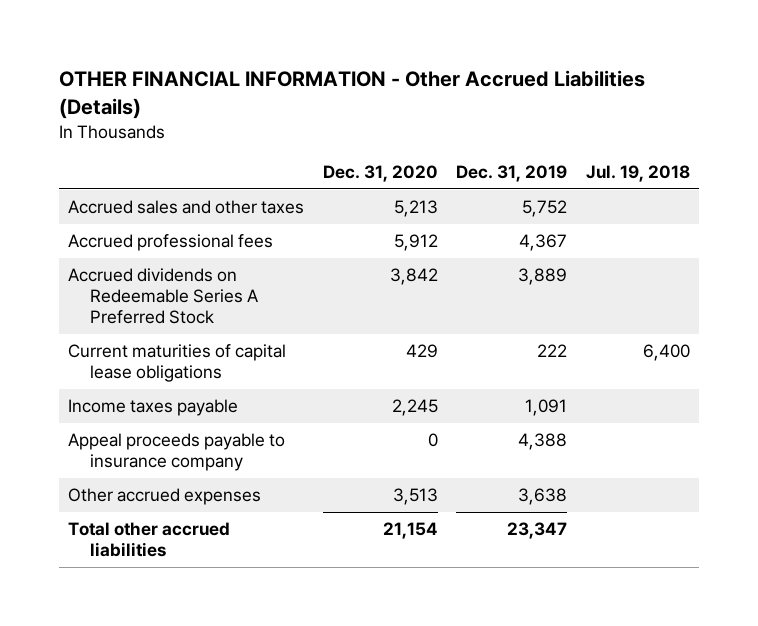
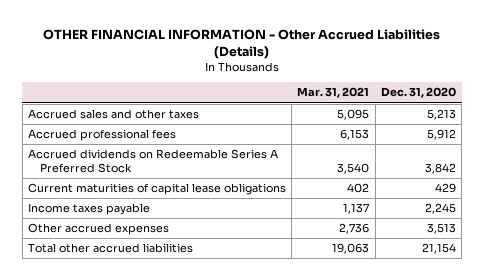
[456,165,568,183] Dec. 31, 2019 -> none
[586,165,691,183] Jul. 19, 2018 -> none
none -> [297,87,370,99] Mar. 31, 2021
[68,433,286,472] Appeal proceeds payable to insurance company -> none

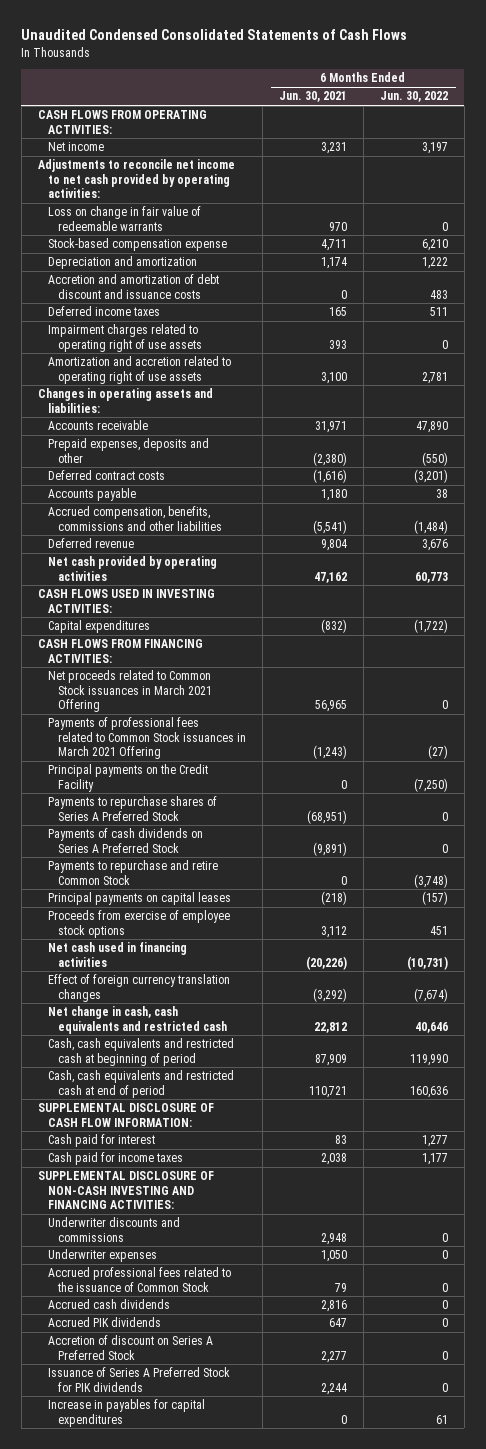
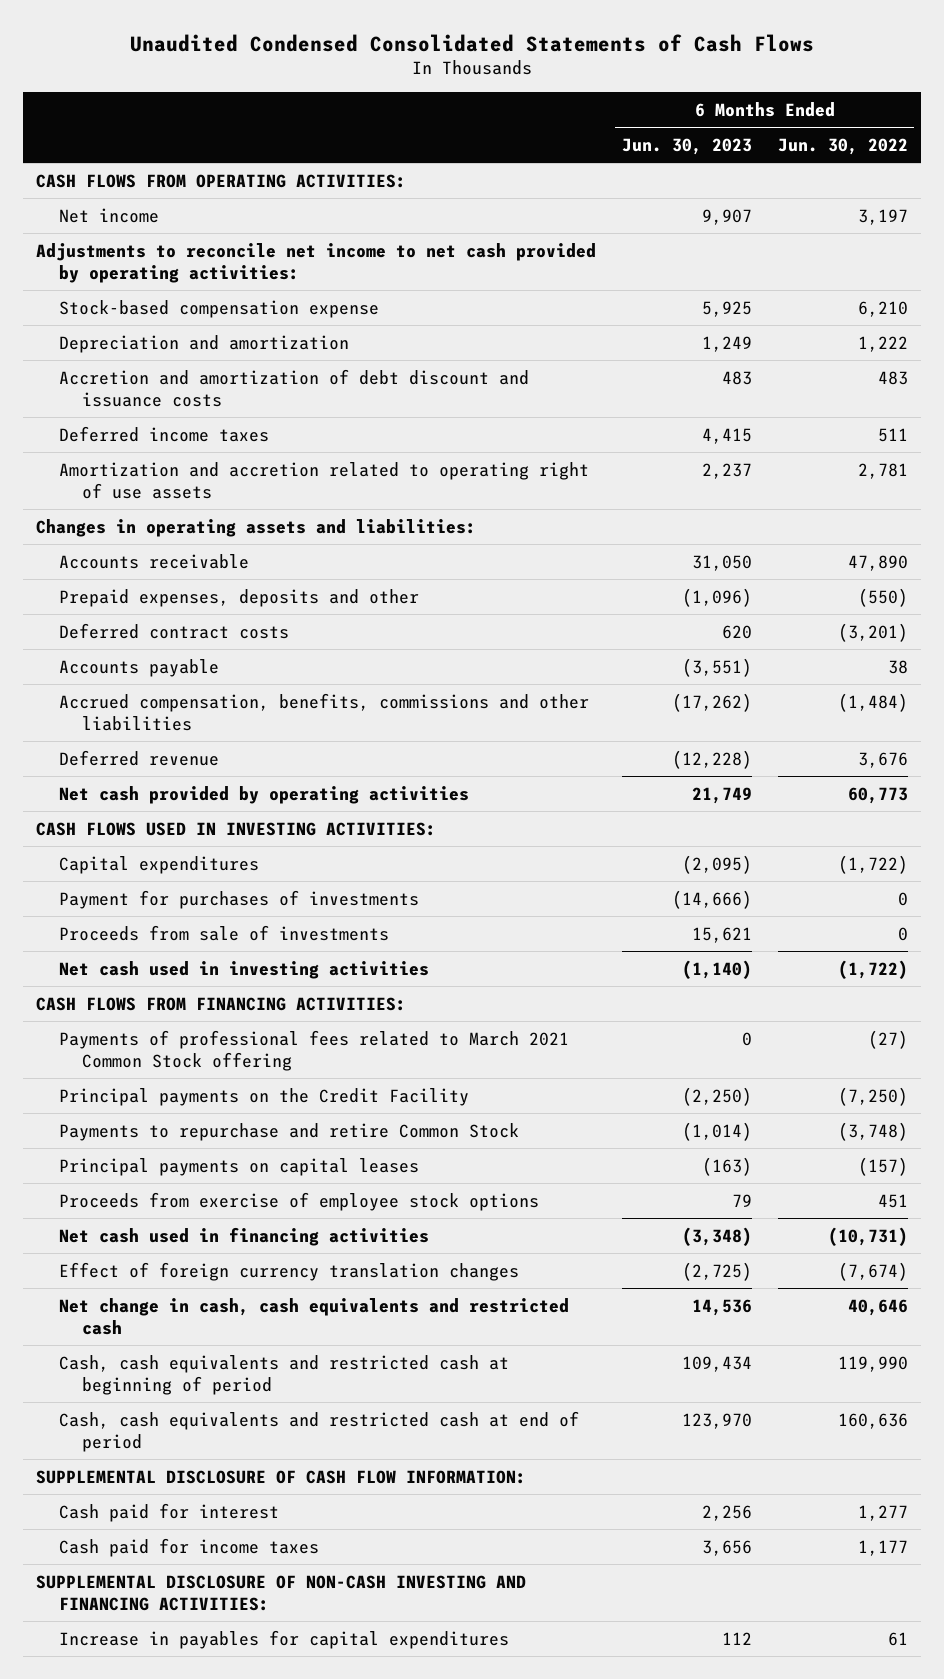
[278,91,347,103] Jun. 30, 2021 -> none
none -> [621,138,752,156] Jun. 30, 2023
[47,206,201,231] Loss on change in fair value of redeemable warrants -> none
[47,324,202,352] Impairment charges related to operating right of use assets -> none
none -> [59,889,420,909] Payment for purchases of investments
none -> [59,924,390,941] Proceeds from sale of investments
none -> [59,960,430,979] Net cash used in investing activities
[47,670,212,712] Net proceeds related to Common Stock issuances in March 2021 Offering -> none
[47,717,246,759] Payments of professional fees related to Common Stock issuances in March 2021 Offering -> [59,1029,570,1071] Payments of professional fees related to March 2021 Common Stock offering
[47,796,217,821] Payments to repurchase shares of Series A Preferred Stock -> none
[47,828,203,853] Payments of cash dividends on Series A Preferred Stock -> none
[47,1217,180,1242] Underwriter discounts and commissions -> none
[47,1249,157,1263] Underwriter expenses -> none
[47,1267,231,1292] Accrued professional fees related to the issuance of Common Stock -> none
[47,1299,170,1310] Accrued cash dividends -> none
[47,1317,161,1328] Accrued PIK dividends -> none
[47,1335,213,1360] Accretion of discount on Series A Preferred Stock -> none
[47,1367,230,1392] Issuance of Series A Preferred Stock for PIK dividends -> none

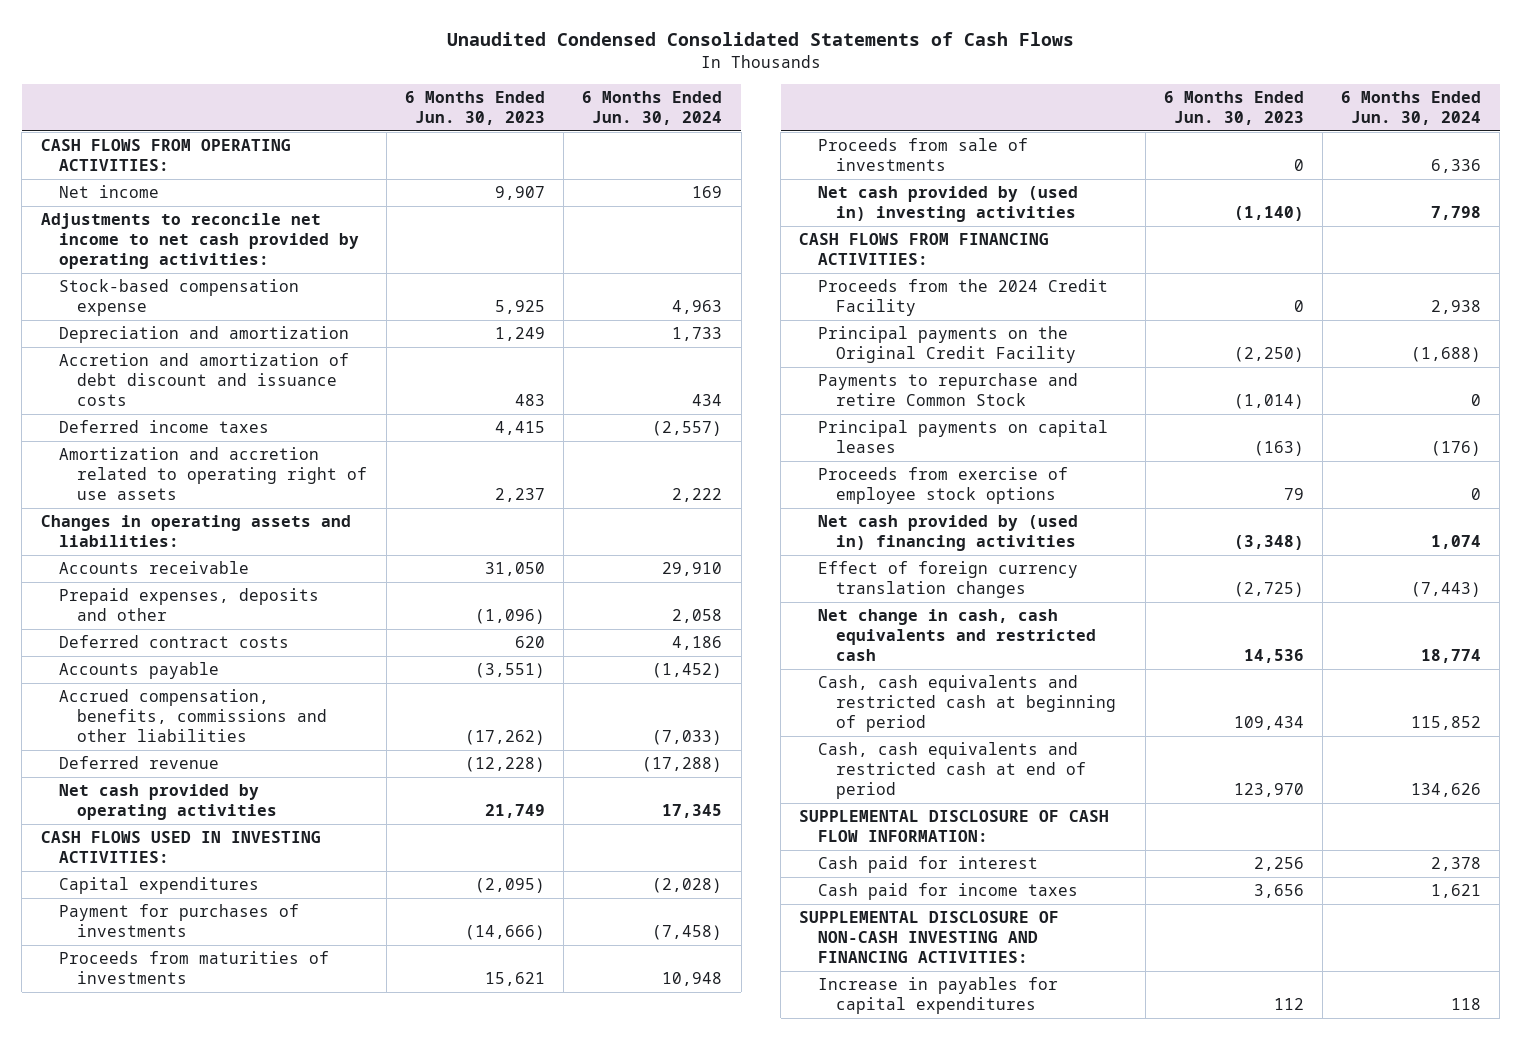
[777,138,908,156] Jun. 30, 2022 -> none
none -> [582,90,723,125] 6 Months Ended Jun. 30, 2024
none -> [58,951,329,985] Proceeds from maturities of investments
[691,926,752,943] 15,621 -> [1293,159,1304,172] 0
[59,960,430,979] Net cash used in investing activities -> [817,186,1078,223] Net cash provided by (used in) investing activities
[59,1029,570,1071] Payments of professional fees related to March 2021 Common Stock offering -> none
none -> [817,279,1108,317] Proceeds from the 2024 Credit Facility
[59,1087,470,1106] Principal payments on the Credit Facility -> [817,326,1077,364] Principal payments on the Original Credit Facility
[59,1226,430,1246] Net cash used in financing activities -> [817,515,1078,552] Net cash provided by (used in) financing activities

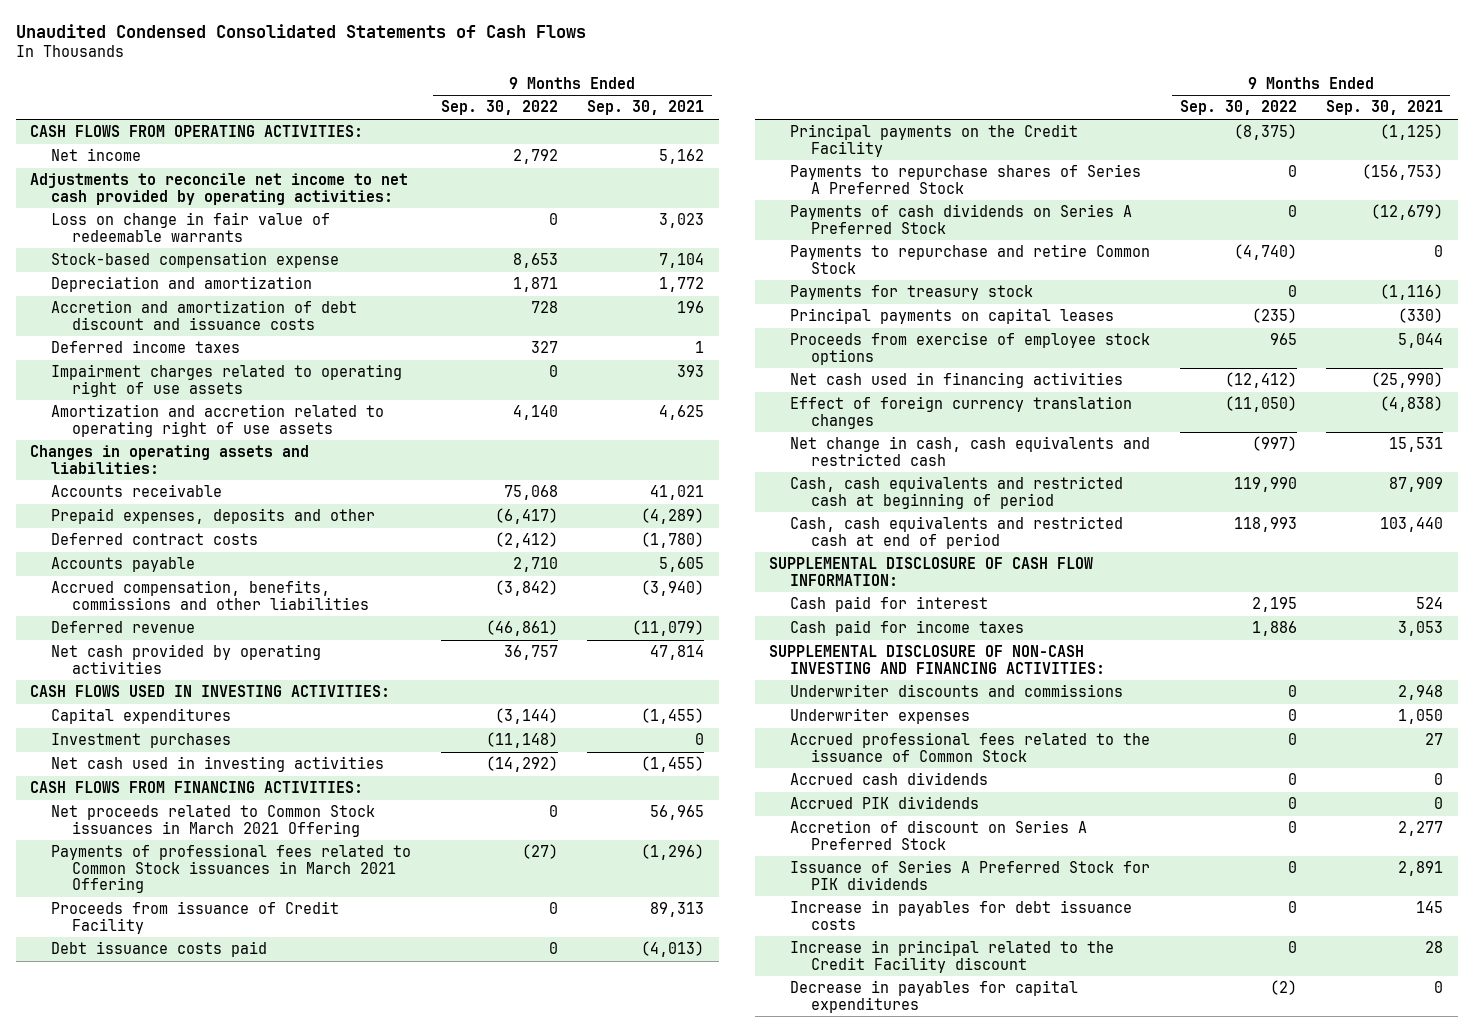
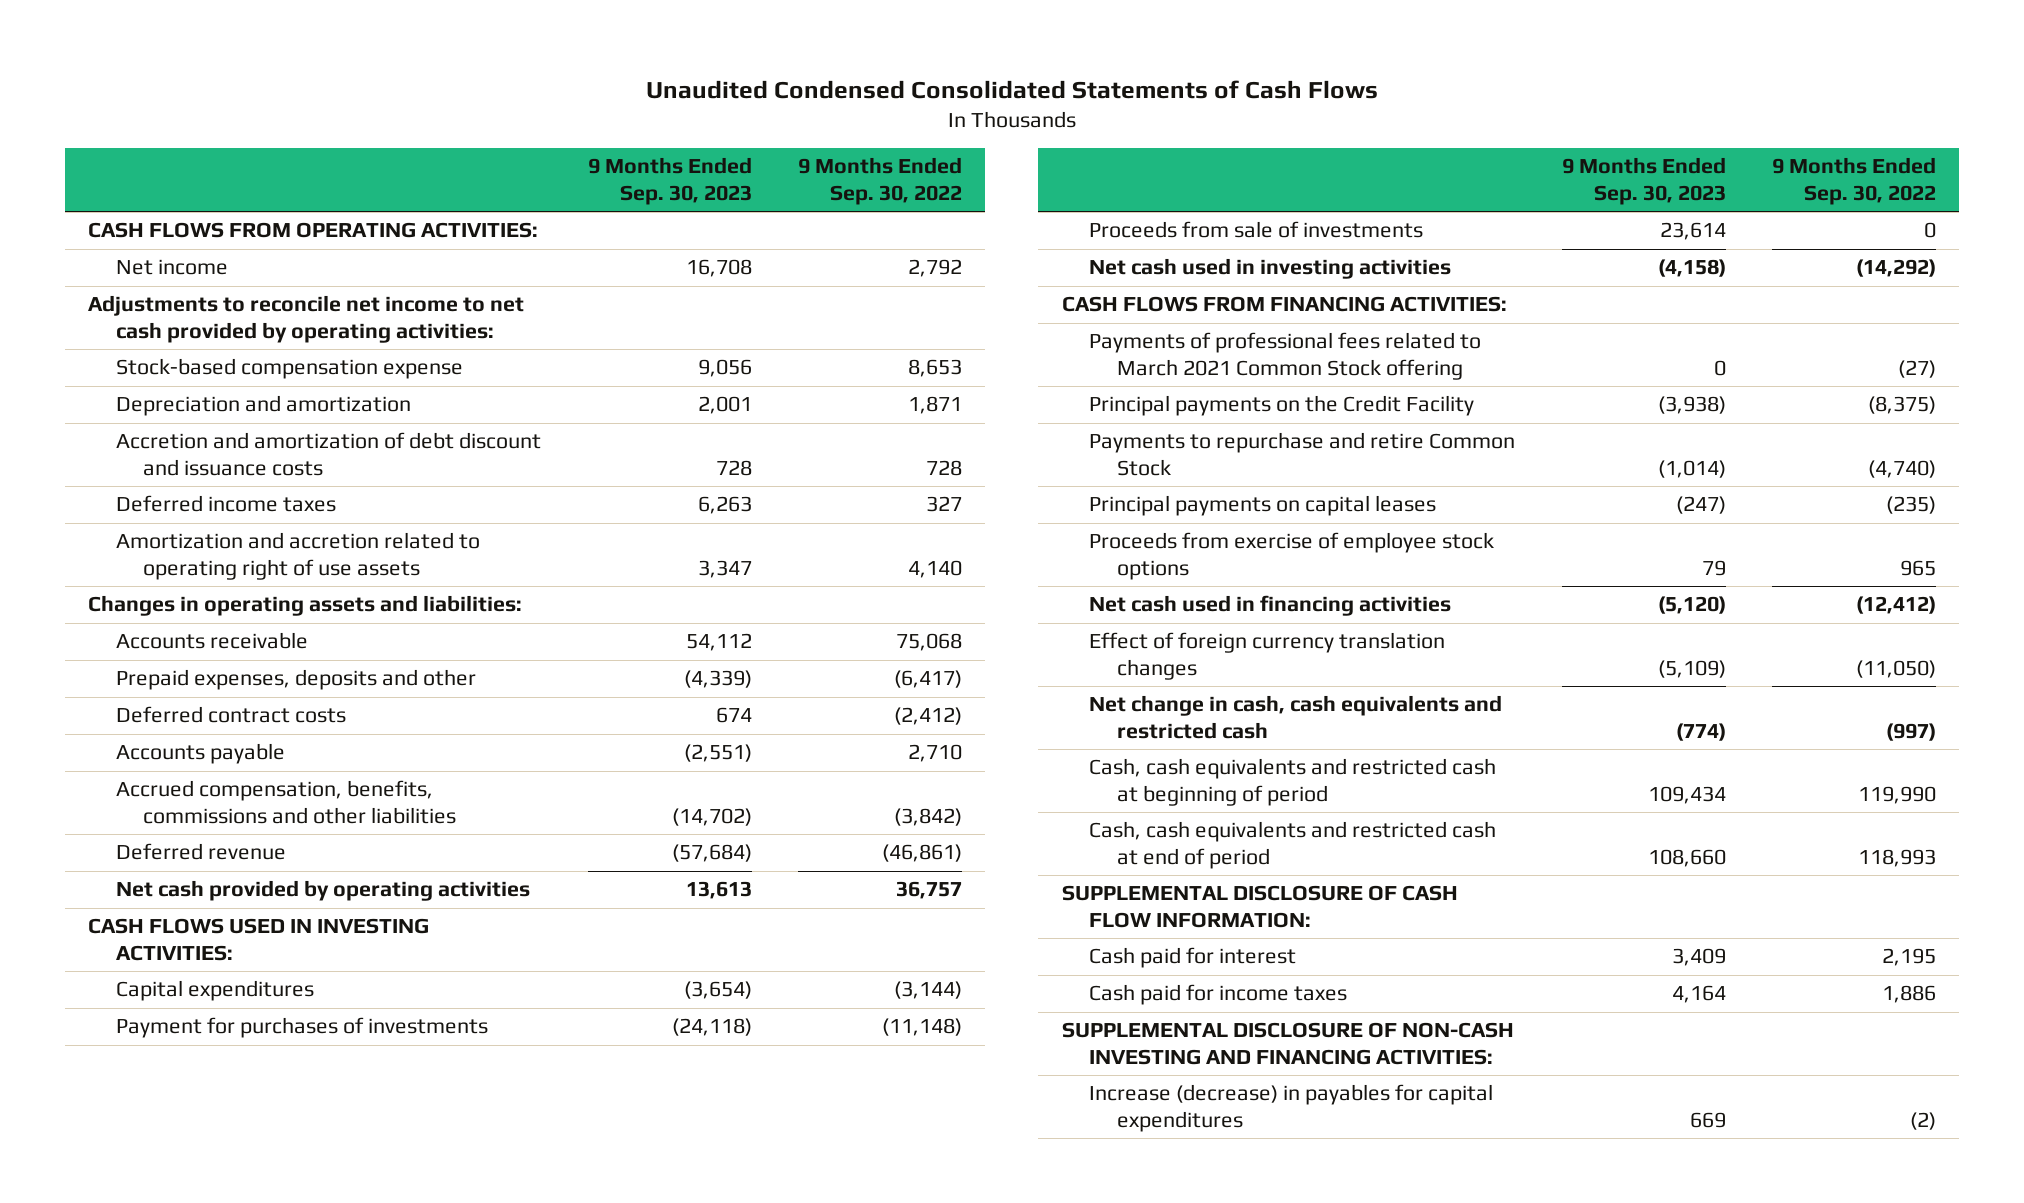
[587,100,705,116] Sep. 30, 2021 -> none
none -> [587,157,752,205] 9 Months Ended Sep. 30, 2023
[51,212,331,242] Loss on change in fair value of redeemable warrants -> none
[51,364,403,397] Impairment charges related to operating right of use assets -> none
[51,733,232,749] Investment purchases -> [115,1017,488,1039] Payment for purchases of investments
none -> [1089,221,1424,239] Proceeds from sale of investments
[51,805,376,837] Net proceeds related to Common Stock issuances in March 2021 Offering -> none
[51,901,340,934] Proceeds from issuance of Credit Facility -> none
[51,941,268,958] Debt issuance costs paid -> none
[51,844,412,894] Payments of professional fees related to Common Stock issuances in March 2021 Offering -> [1089,332,1482,380] Payments of professional fees related to March 2021 Common Stock offering
[790,164,1142,194] Payments to repurchase shares of Series A Preferred Stock -> none
[790,204,1133,234] Payments of cash dividends on Series A Preferred Stock -> none
[790,285,1034,301] Payments for treasury stock -> none
[790,684,1124,698] Underwriter discounts and commissions -> none
[790,708,971,725] Underwriter expenses -> none
[790,732,1151,762] Accrued professional fees related to the issuance of Common Stock -> none
[790,772,989,786] Accrued cash dividends -> none
[790,796,980,810] Accrued PIK dividends -> none
[790,820,1088,850] Accretion of discount on Series A Preferred Stock -> none
[790,860,1151,890] Issuance of Series A Preferred Stock for PIK dividends -> none
[790,900,1133,930] Increase in payables for debt issuance costs -> none
[790,940,1115,973] Increase in principal related to the Credit Facility discount -> none
[790,980,1079,1013] Decrease in payables for capital expenditures -> [1089,1084,1494,1132] Increase (decrease) in payables for capital expenditures

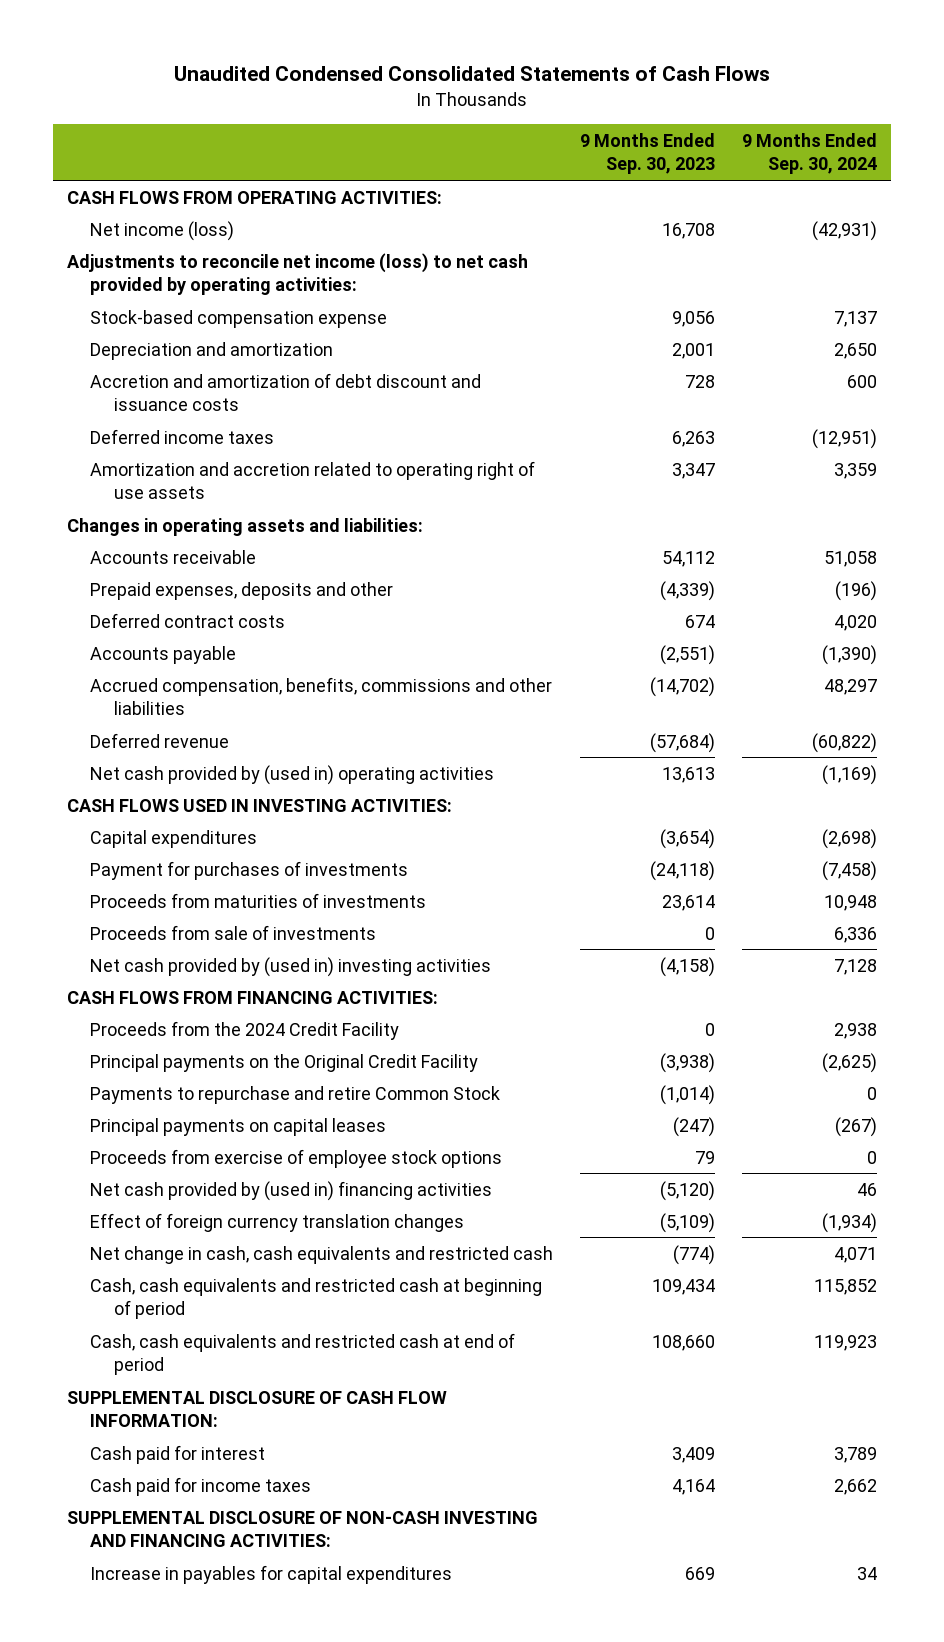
[798,157,963,205] 9 Months Ended Sep. 30, 2022 -> none
none -> [742,132,878,175] 9 Months Ended Sep. 30, 2024
[115,259,228,276] Net income -> [90,220,235,241] Net income (loss)
[87,295,524,343] Adjustments to reconcile net income to net cash provided by operating activities: -> [66,252,528,296] Adjustments to reconcile net income (loss) to net cash provided by operating activities:
[115,880,530,902] Net cash provided by operating activities -> [90,764,495,785] Net cash provided by (used in) operating activities
none -> [90,892,427,908] Proceeds from maturities of investments
[1659,222,1726,241] 23,614 -> [705,926,716,940] 0
[1089,258,1452,280] Net cash used in investing activities -> [90,956,492,977] Net cash provided by (used in) investing activities
[1089,332,1482,380] Payments of professional fees related to March 2021 Common Stock offering -> none
none -> [90,1020,400,1040] Proceeds from the 2024 Credit Facility
[1089,395,1475,417] Principal payments on the Credit Facility -> [90,1053,479,1072] Principal payments on the Original Credit Facility
[1089,595,1452,617] Net cash used in financing activities -> [90,1180,493,1201] Net cash provided by (used in) financing activities
[1089,1084,1494,1132] Increase (decrease) in payables for capital expenditures -> [90,1564,453,1584] Increase in payables for capital expenditures

